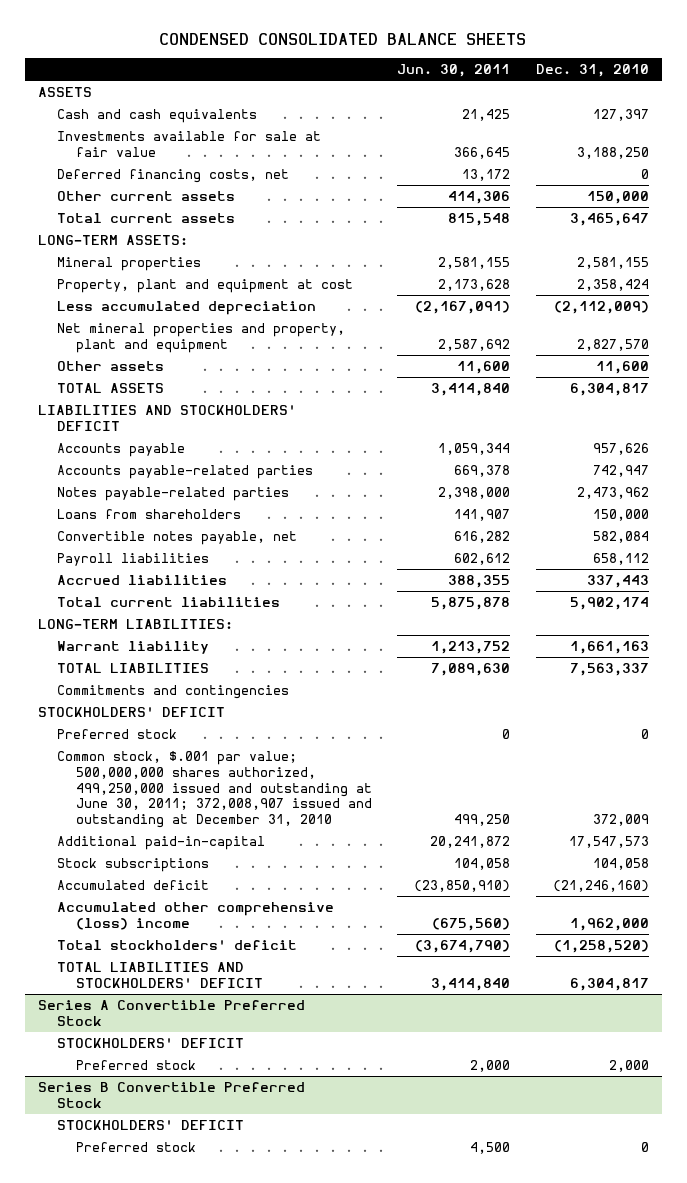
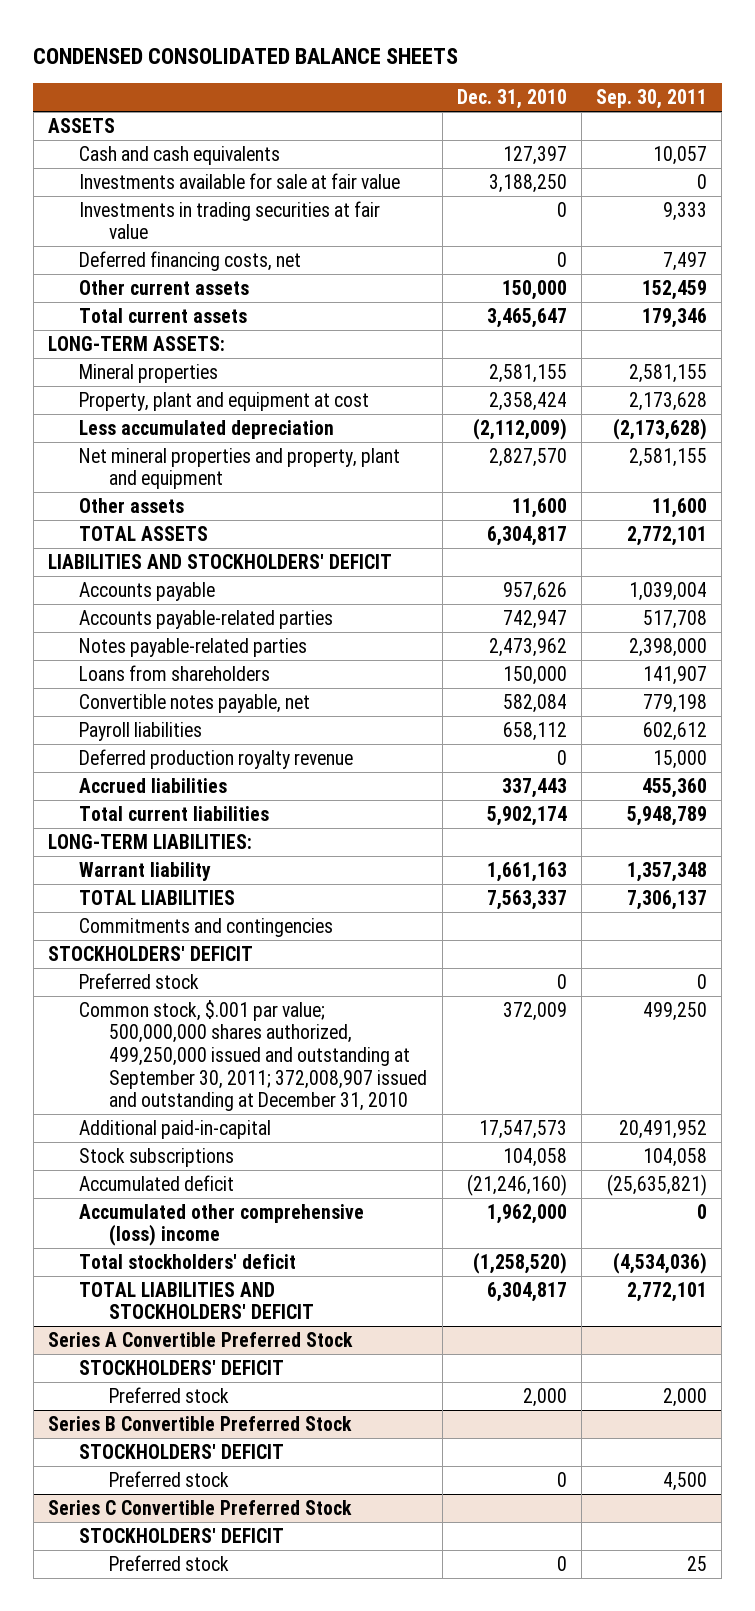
[397,64,511,78] Jun. 30, 2011 -> none
none -> [596,89,708,110] Sep. 30, 2011
none -> [78,200,380,240] Investments in trading securities at fair value
none -> [78,748,353,769] Deferred production royalty revenue
[56,751,372,829] Common stock, $.001 par value; 500,000,000 shares authorized, 499,250,000 issued and outstanding at June 30, 2011; 372,008,907 issued and outstanding at December 31, 2010 -> [78,999,428,1112] Common stock, $.001 par value; 500,000,000 shares authorized, 499,250,000 issued and outstanding at September 30, 2011; 372,008,907 issued and outstanding at December 31, 2010
none -> [47,1499,352,1515] Series C Convertible Preferred Stock
none -> [78,1527,284,1543] STOCKHOLDERS' DEFICIT
none -> [109,1554,230,1571] Preferred stock

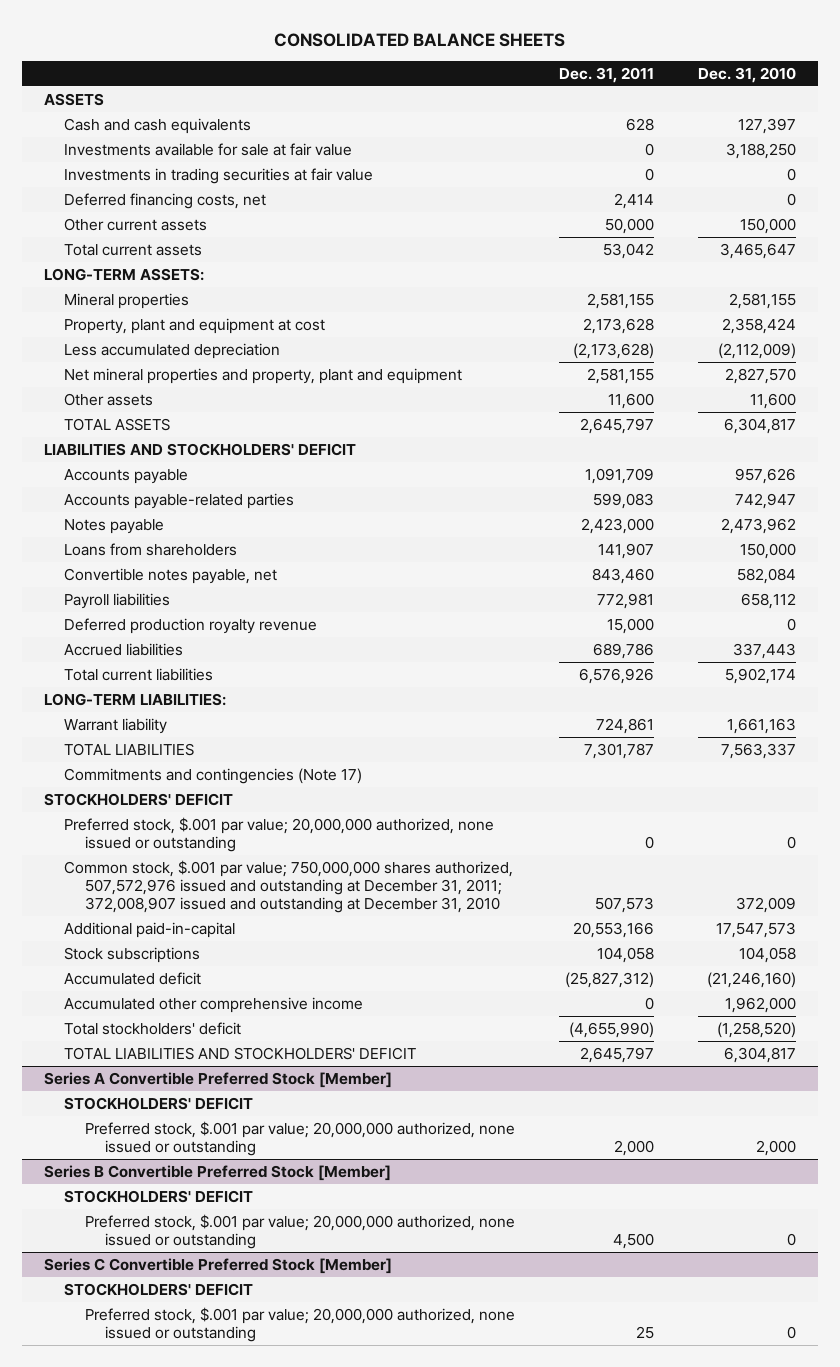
[33,47,459,64] CONDENSED CONSOLIDATED BALANCE SHEETS -> [273,32,565,47] CONSOLIDATED BALANCE SHEETS
[596,89,708,110] Sep. 30, 2011 -> none
none -> [558,66,654,83] Dec. 31, 2011
[78,637,307,657] Notes payable-related parties -> [64,518,165,534] Notes payable
[78,917,333,937] Commitments and contingencies -> [64,767,363,784] Commitments and contingencies (Note 17)
[78,972,199,989] Preferred stock -> [64,816,495,852] Preferred stock, $.001 par value; 20,000,000 authorized, none issued or outstanding
[78,999,428,1112] Common stock, $.001 par value; 500,000,000 shares authorized, 499,250,000 issued and outstanding at September 30, 2011; 372,008,907 issued and outstanding at December 31, 2010 -> [64,859,514,913] Common stock, $.001 par value; 750,000,000 shares authorized, 507,572,976 issued and outstanding at December 31, 2011; 372,008,907 issued and outstanding at December 31, 2010
[78,1203,364,1247] Accumulated other comprehensive (loss) income -> [64,996,364,1013] Accumulated other comprehensive income
[47,1331,353,1347] Series A Convertible Preferred Stock -> [44,1071,393,1088] Series A Convertible Preferred Stock [Member]
[109,1386,230,1403] Preferred stock -> [84,1120,515,1156] Preferred stock, $.001 par value; 20,000,000 authorized, none issued or outstanding
[47,1415,352,1431] Series B Convertible Preferred Stock -> [44,1164,392,1181] Series B Convertible Preferred Stock [Member]
[109,1470,230,1487] Preferred stock -> [84,1213,515,1249] Preferred stock, $.001 par value; 20,000,000 authorized, none issued or outstanding
[47,1499,352,1515] Series C Convertible Preferred Stock -> [44,1257,393,1274] Series C Convertible Preferred Stock [Member]
[109,1554,230,1571] Preferred stock -> [84,1306,515,1342] Preferred stock, $.001 par value; 20,000,000 authorized, none issued or outstanding

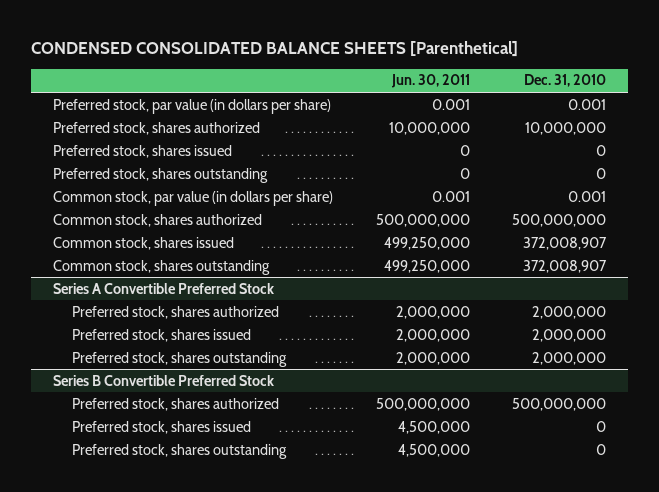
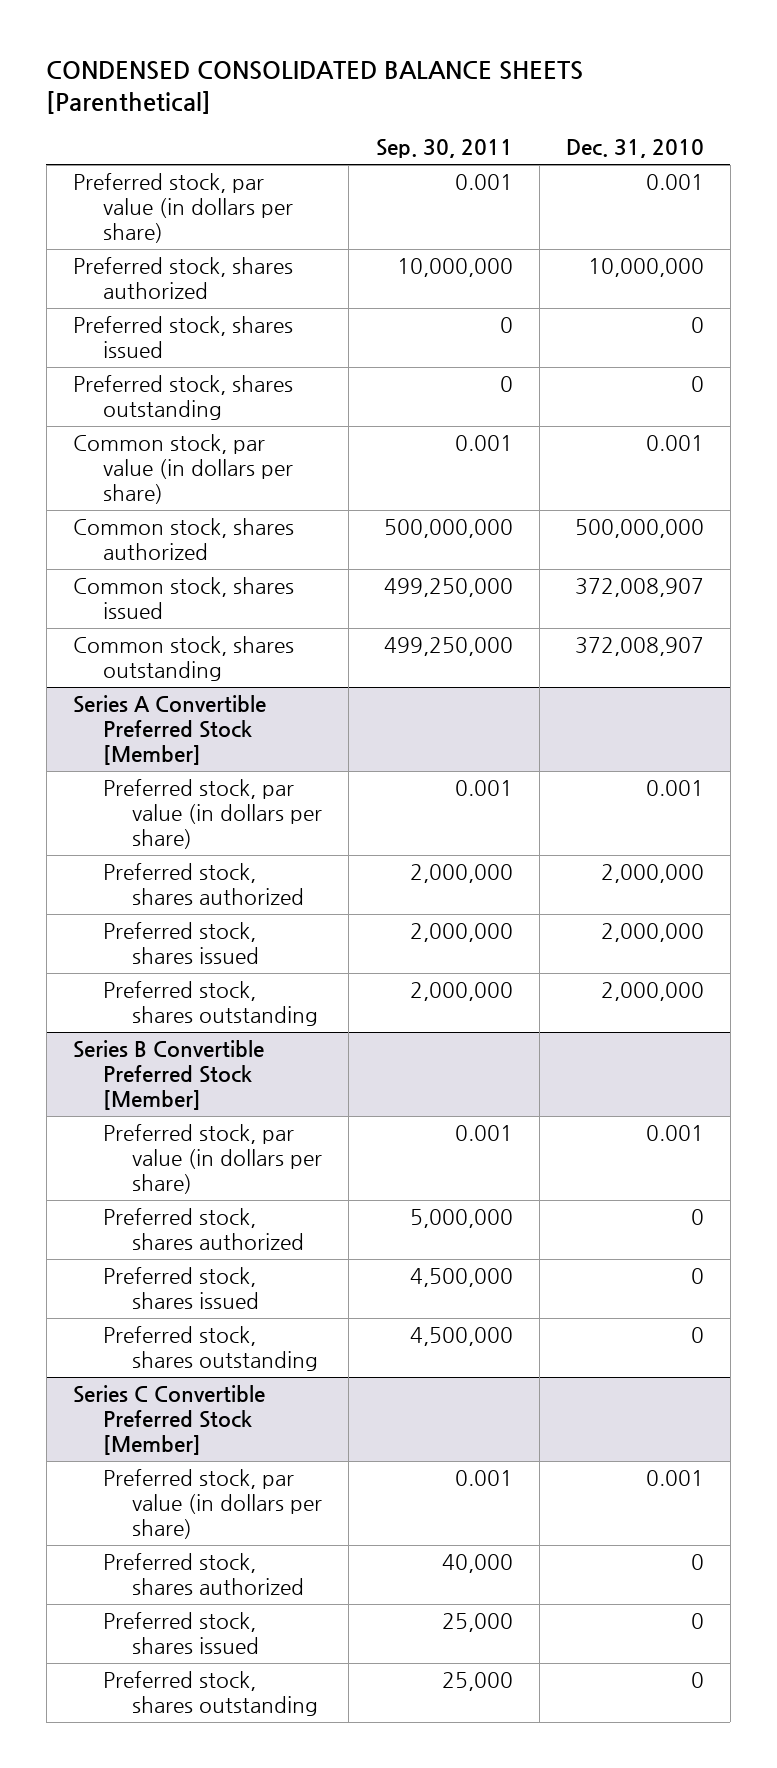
[390,74,470,89] Jun. 30, 2011 -> none
none -> [375,139,513,159] Sep. 30, 2011
[52,282,274,294] Series A Convertible Preferred Stock -> [72,695,266,766] Series A Convertible Preferred Stock [Member]
none -> [102,779,323,850] Preferred stock, par value (in dollars per share)
[52,374,274,386] Series B Convertible Preferred Stock -> [72,1040,264,1111] Series B Convertible Preferred Stock [Member]
none -> [102,1124,323,1195] Preferred stock, par value (in dollars per share)
[512,397,607,411] 500,000,000 -> [690,1209,704,1226] 0
none -> [72,1385,265,1456] Series C Convertible Preferred Stock [Member]
none -> [102,1469,323,1540] Preferred stock, par value (in dollars per share)
none -> [102,1553,305,1596] Preferred stock, shares authorized
none -> [102,1612,260,1655] Preferred stock, shares issued
none -> [102,1671,319,1717] Preferred stock, shares outstanding

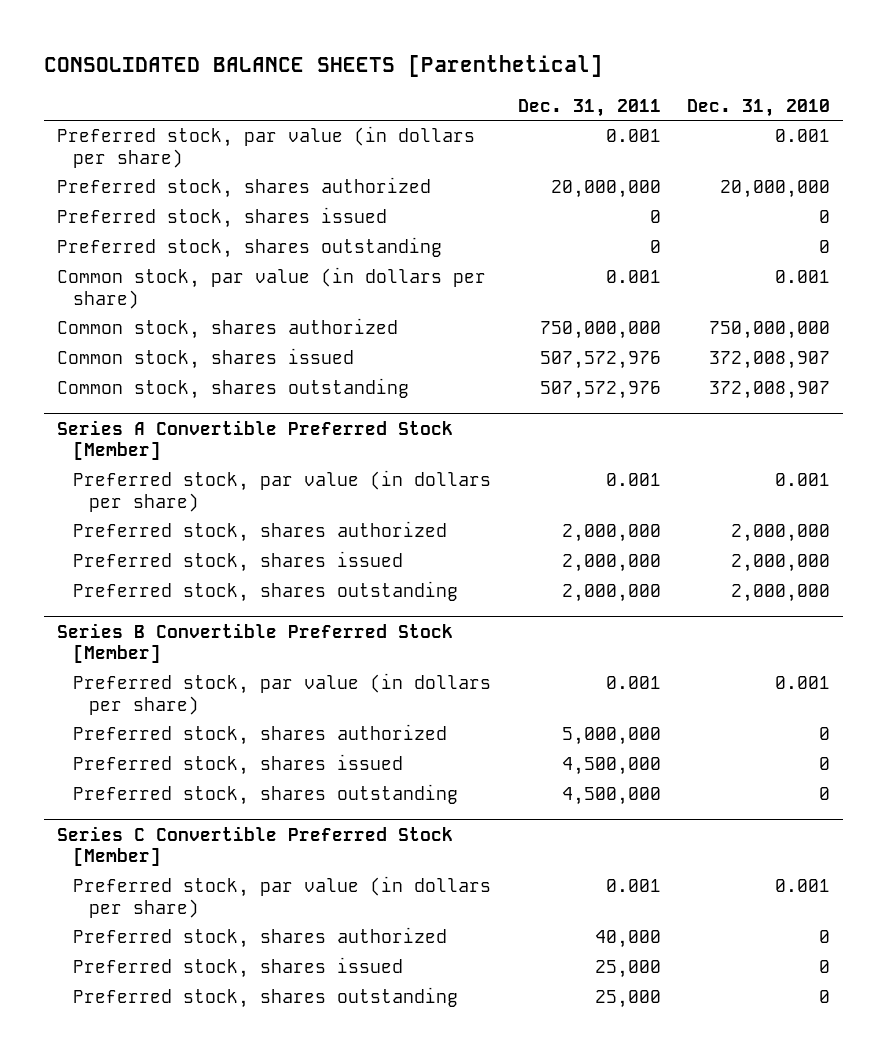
[46,60,584,114] CONDENSED CONSOLIDATED BALANCE SHEETS [Parenthetical] -> [44,55,604,78] CONSOLIDATED BALANCE SHEETS [Parenthetical]
[375,139,513,159] Sep. 30, 2011 -> none
none -> [517,98,661,117] Dec. 31, 2011
[587,258,704,278] 10,000,000 -> [719,180,830,199] 20,000,000
[574,519,704,539] 500,000,000 -> [708,321,830,340] 750,000,000

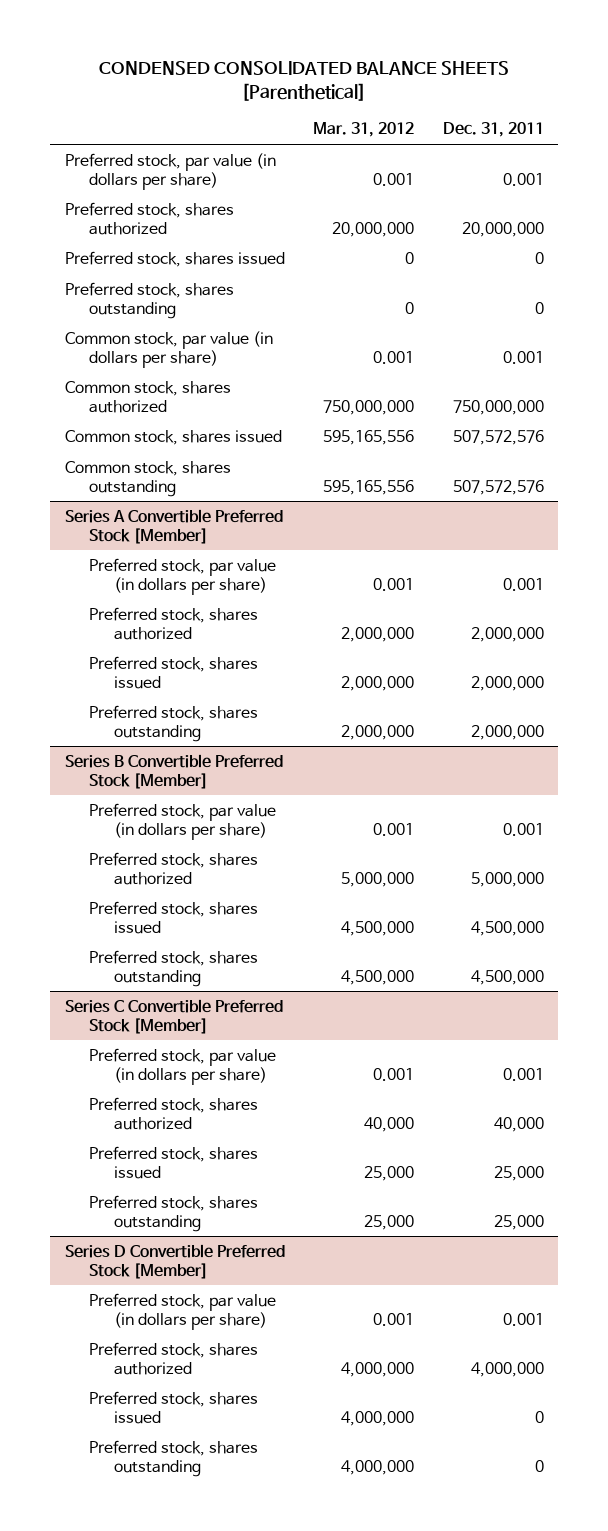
[44,55,604,78] CONSOLIDATED BALANCE SHEETS [Parenthetical] -> [99,61,510,102] CONDENSED CONSOLIDATED BALANCE SHEETS [Parenthetical]
[686,98,830,117] Dec. 31, 2010 -> none
none -> [313,122,415,138] Mar. 31, 2012
[539,351,661,370] 507,572,976 -> [452,429,544,445] 507,572,576
[539,381,661,400] 507,572,976 -> [452,479,544,495] 507,572,576
none -> [64,1243,285,1279] Series D Convertible Preferred Stock [Member]
none -> [89,1292,277,1330] Preferred stock, par value (in dollars per share)
none -> [89,1341,259,1375] Preferred stock, shares authorized
none -> [89,1390,259,1424] Preferred stock, shares issued
none -> [89,1439,259,1477] Preferred stock, shares outstanding

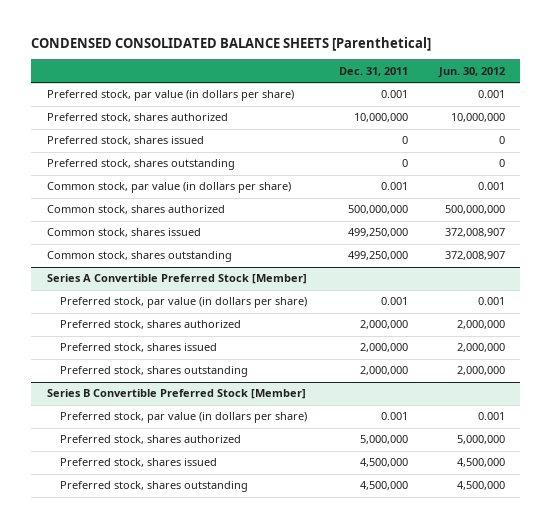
[313,122,415,138] Mar. 31, 2012 -> none
none -> [437,66,505,78] Jun. 30, 2012
[461,221,544,237] 20,000,000 -> [353,113,408,123] 10,000,000
[452,399,544,415] 750,000,000 -> [347,205,408,215] 500,000,000
[452,429,544,445] 507,572,576 -> [347,228,408,238] 499,250,000
[452,479,544,495] 507,572,576 -> [347,251,408,261] 499,250,000
[64,998,283,1034] Series C Convertible Preferred Stock [Member] -> none
[89,1047,277,1085] Preferred stock, par value (in dollars per share) -> none
[89,1096,259,1130] Preferred stock, shares authorized -> none
[89,1145,259,1179] Preferred stock, shares issued -> none
[89,1194,259,1232] Preferred stock, shares outstanding -> none
[64,1243,285,1279] Series D Convertible Preferred Stock [Member] -> none
[89,1292,277,1330] Preferred stock, par value (in dollars per share) -> none
[89,1341,259,1375] Preferred stock, shares authorized -> none
[89,1390,259,1424] Preferred stock, shares issued -> none
[89,1439,259,1477] Preferred stock, shares outstanding -> none

